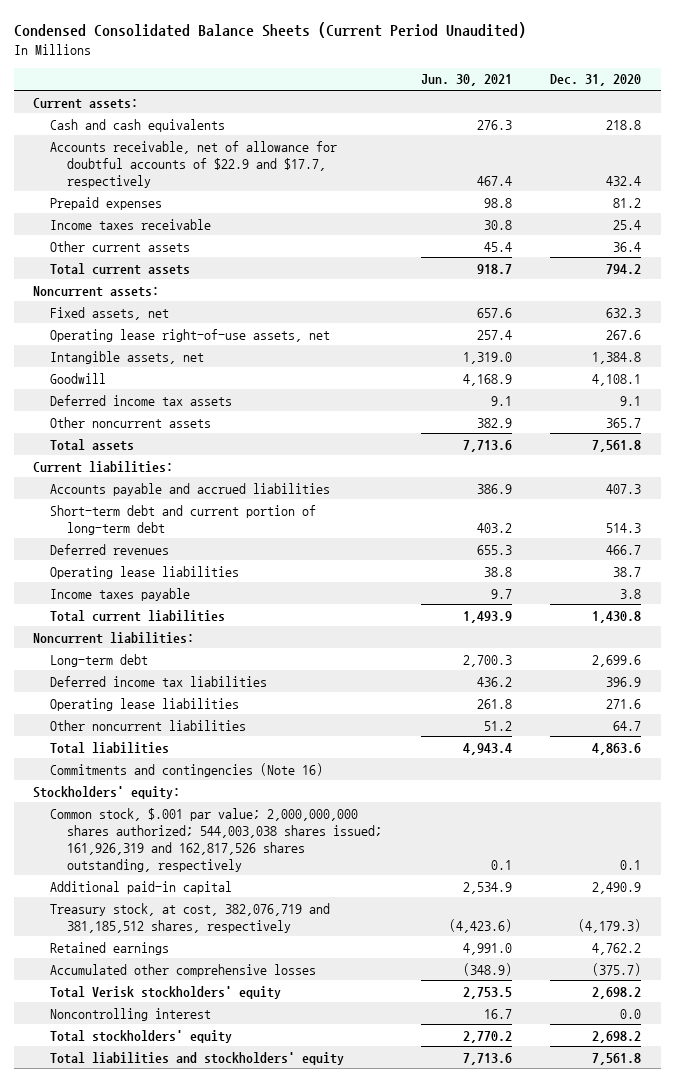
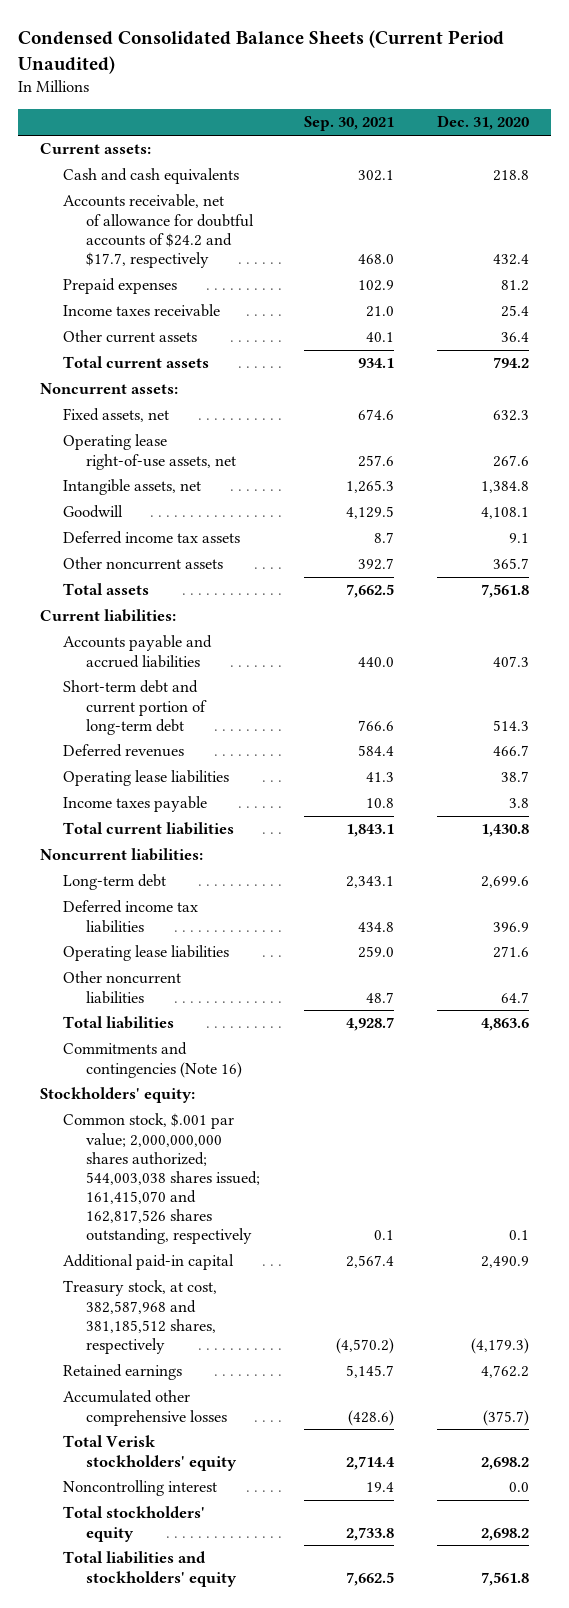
[420,74,512,87] Jun. 30, 2021 -> none
none -> [303,116,394,132] Sep. 30, 2021
[50,140,338,188] Accounts receivable, net of allowance for doubtful accounts of $22.9 and $17.7, respectively -> [62,194,254,268] Accounts receivable, net of allowance for doubtful accounts of $24.2 and $17.7, respectively
[50,807,382,872] Common stock, $.001 par value; 2,000,000,000 shares authorized; 544,003,038 shares issued; 161,926,319 and 162,817,526 shares outstanding, respectively -> [62,1113,260,1245] Common stock, $.001 par value; 2,000,000,000 shares authorized; 544,003,038 shares issued; 161,415,070 and 162,817,526 shares outstanding, respectively
[50,902,331,933] Treasury stock, at cost, 382,076,719 and 381,185,512 shares, respectively -> [62,1280,217,1354] Treasury stock, at cost, 382,587,968 and 381,185,512 shares, respectively

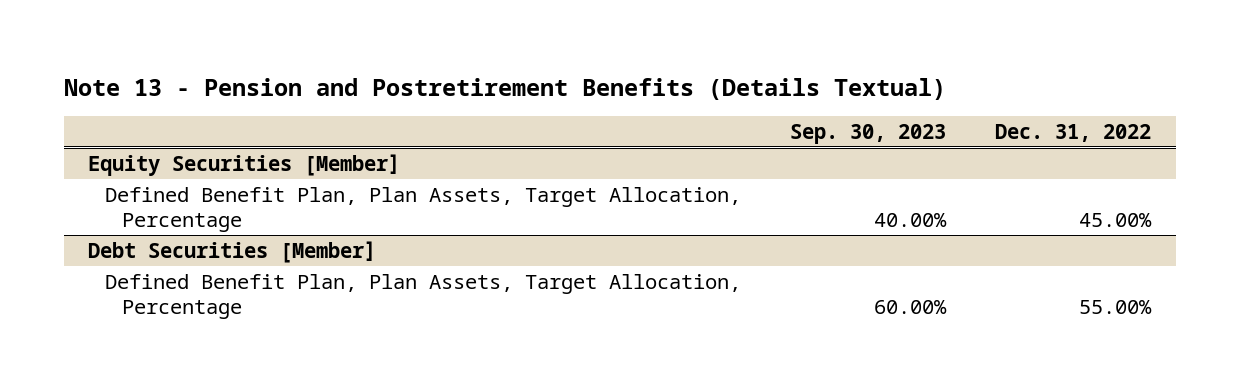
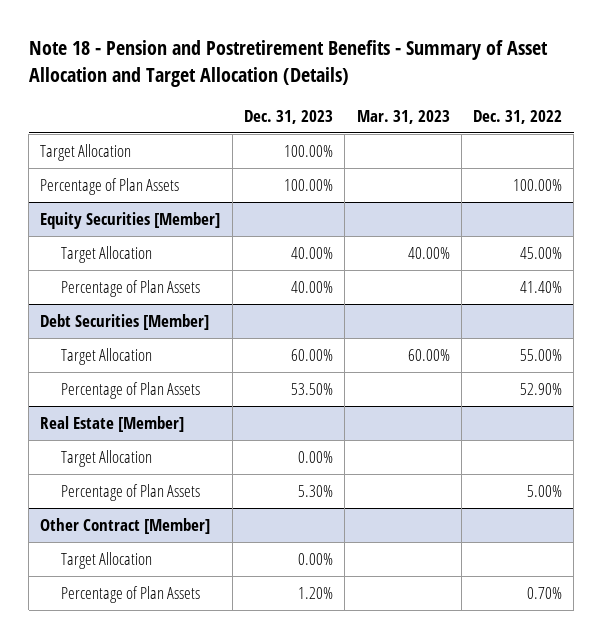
[64,77,947,100] Note 13 - Pension and Postretirement Benefits (Details Textual) -> [28,40,548,88] Note 18 - Pension and Postretirement Benefits - Summary of Asset Allocation and Target Allocation (Details)
[790,123,947,144] Sep. 30, 2023 -> none
none -> [244,110,334,125] Dec. 31, 2023
none -> [356,110,450,125] Mar. 31, 2023
none -> [40,143,132,161] Target Allocation
none -> [40,177,180,195] Percentage of Plan Assets
[105,186,742,232] Defined Benefit Plan, Plan Assets, Target Allocation, Percentage -> [60,245,152,263] Target Allocation
none -> [60,279,200,297] Percentage of Plan Assets
[105,273,742,319] Defined Benefit Plan, Plan Assets, Target Allocation, Percentage -> [60,347,152,365] Target Allocation
none -> [60,381,200,399] Percentage of Plan Assets
none -> [40,415,185,432] Real Estate [Member]
none -> [60,449,152,467] Target Allocation
none -> [60,483,200,501] Percentage of Plan Assets
none -> [40,517,211,534] Other Contract [Member]
none -> [60,551,152,569] Target Allocation
none -> [60,585,200,603] Percentage of Plan Assets

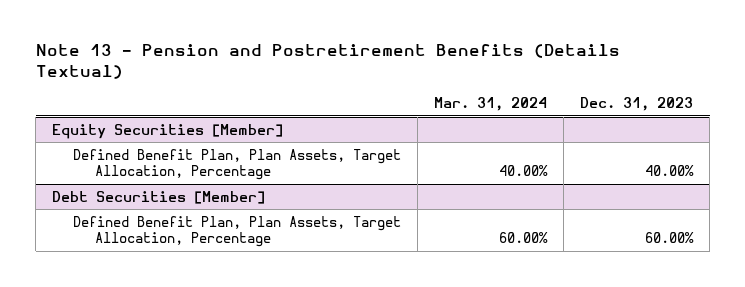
[28,40,548,88] Note 18 - Pension and Postretirement Benefits - Summary of Asset Allocation and Target Allocation (Details) -> [35,44,620,80] Note 13 - Pension and Postretirement Benefits (Details Textual)
[356,110,450,125] Mar. 31, 2023 -> none
[473,110,563,125] Dec. 31, 2022 -> none
none -> [434,97,548,112] Mar. 31, 2024
[40,143,132,161] Target Allocation -> none
[40,177,180,195] Percentage of Plan Assets -> none
[60,279,200,297] Percentage of Plan Assets -> none
[60,245,152,263] Target Allocation -> [73,148,402,181] Defined Benefit Plan, Plan Assets, Target Allocation, Percentage
[60,381,200,399] Percentage of Plan Assets -> none
[40,415,185,432] Real Estate [Member] -> none
[60,449,152,467] Target Allocation -> none
[60,483,200,501] Percentage of Plan Assets -> none
[40,517,211,534] Other Contract [Member] -> none
[60,551,152,569] Target Allocation -> none
[60,585,200,603] Percentage of Plan Assets -> none
[60,347,152,365] Target Allocation -> [73,215,402,248] Defined Benefit Plan, Plan Assets, Target Allocation, Percentage

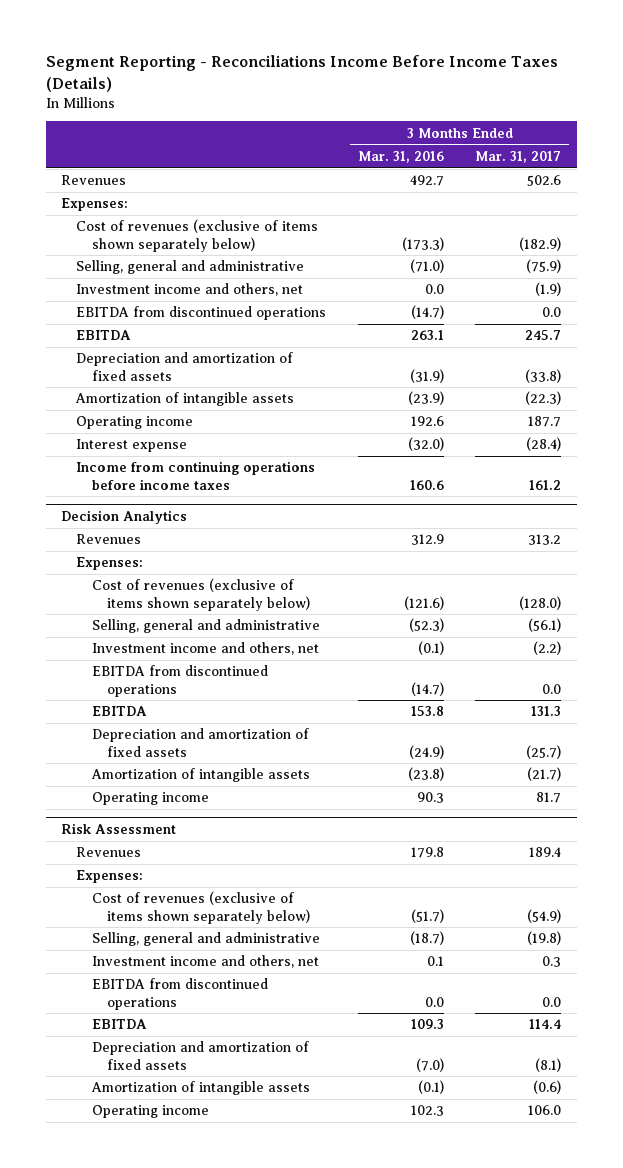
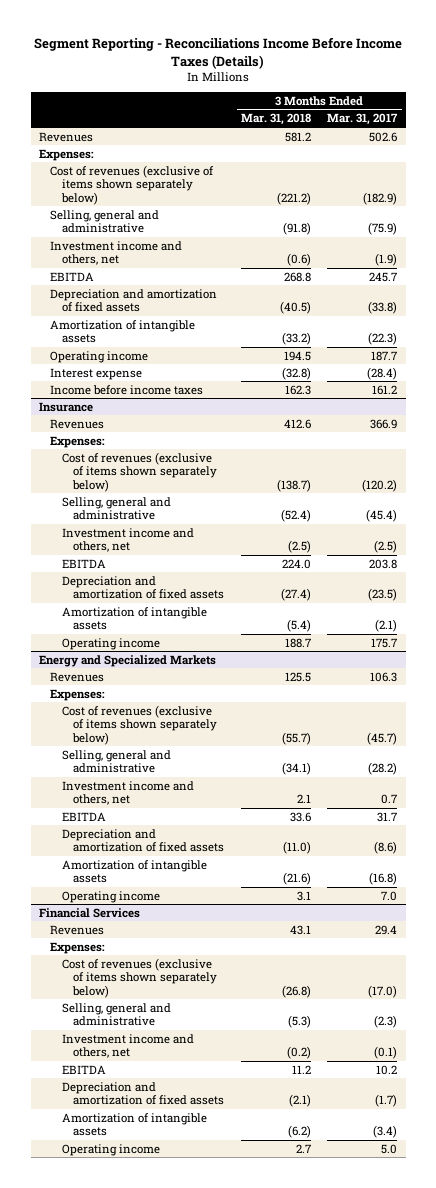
[357,150,444,163] Mar. 31, 2016 -> none
none -> [240,113,311,126] Mar. 31, 2018
[76,306,327,321] EBITDA from discontinued operations -> none
[61,509,188,524] Decision Analytics -> none
[76,461,316,490] Income from continuing operations before income taxes -> [50,384,204,395] Income before income taxes
none -> [38,401,93,412] Insurance
[528,534,562,546] 313.2 -> [370,418,398,429] 366.9
[91,665,268,697] EBITDA from discontinued operations -> none
[61,822,177,834] Risk Assessment -> none
[519,595,562,610] (128.0) -> [362,478,398,492] (120.2)
[528,618,562,633] (56.1) -> [366,509,398,523] (45.4)
[533,641,562,656] (2.2) -> [374,540,398,554] (2.5)
[531,706,562,717] 131.3 -> [369,558,398,569] 203.8
[526,744,562,759] (25.7) -> [368,588,398,602] (23.5)
[527,767,562,782] (21.7) -> [375,619,398,633] (2.1)
[536,792,562,804] 81.7 -> [371,637,398,648] 175.7
none -> [38,654,216,667] Energy and Specialized Markets
[529,847,562,858] 189.4 -> [370,671,398,682] 106.3
[91,978,268,1010] EBITDA from discontinued operations -> none
[527,908,562,923] (54.9) -> [367,731,398,745] (45.7)
[527,931,562,946] (19.8) -> [368,762,398,776] (28.2)
[542,956,562,968] 0.3 -> [381,794,398,805] 0.7
[529,1019,562,1030] 114.4 -> [377,811,398,822] 31.7
[535,1057,562,1072] (8.1) -> [374,841,398,855] (8.6)
[533,1080,562,1095] (0.6) -> [369,872,398,886] (16.8)
[528,1105,562,1116] 106.0 -> [381,890,398,901] 7.0
none -> [38,907,140,918] Financial Services
none -> [50,924,105,935] Revenues
none -> [50,941,106,954] Expenses:
none -> [61,957,218,998] Cost of revenues (exclusive of items shown separately below)
none -> [61,1002,171,1027] Selling, general and administrative
none -> [61,1033,194,1059] Investment income and others, net
none -> [61,1064,106,1074] EBITDA
none -> [61,1081,225,1106] Depreciation and amortization of fixed assets
none -> [61,1112,207,1137] Amortization of intangible assets
none -> [61,1143,160,1156] Operating income

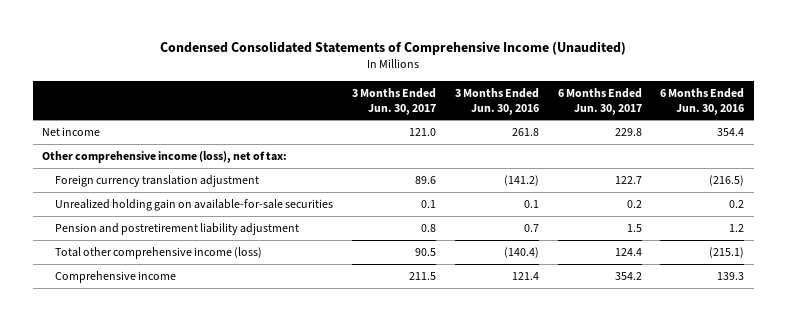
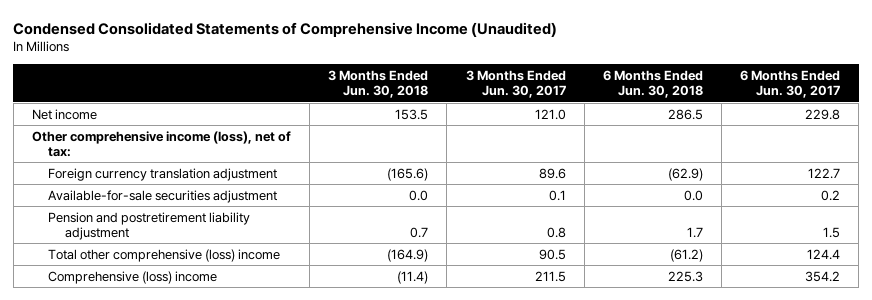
[454,87,539,115] 3 Months Ended Jun. 30, 2016 -> none
[660,87,745,115] 6 Months Ended Jun. 30, 2016 -> none
none -> [328,70,429,99] 3 Months Ended Jun. 30, 2018
none -> [602,70,703,99] 6 Months Ended Jun. 30, 2018
[55,198,334,211] Unrealized holding gain on available-for-sale securities -> [48,189,278,203] Available-for-sale securities adjustment
[55,246,263,259] Total other comprehensive income (loss) -> [48,248,281,262] Total other comprehensive (loss) income
[55,270,177,283] Comprehensive income -> [48,270,218,284] Comprehensive (loss) income

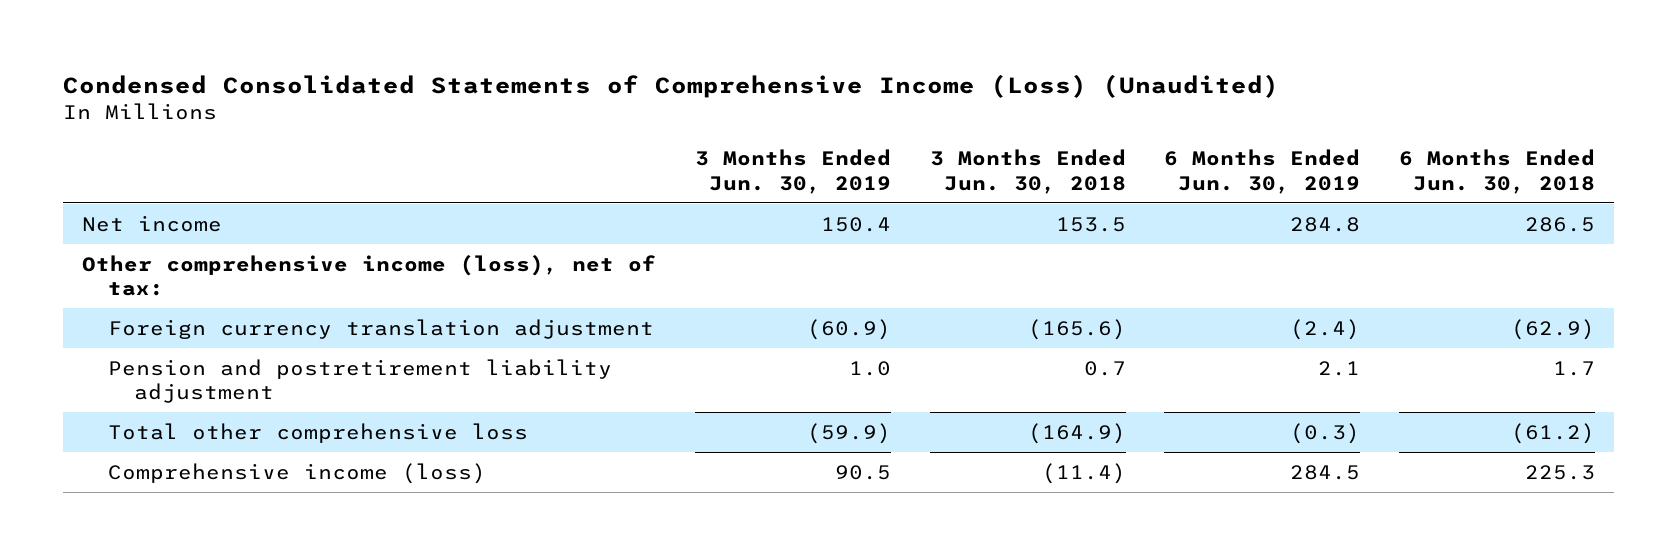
[13,21,558,37] Condensed Consolidated Statements of Comprehensive Income (Unaudited) -> [62,73,1279,98] Condensed Consolidated Statements of Comprehensive Income (Loss) (Unaudited)
[465,70,566,99] 3 Months Ended Jun. 30, 2017 -> none
[740,70,841,99] 6 Months Ended Jun. 30, 2017 -> none
none -> [695,148,892,194] 3 Months Ended Jun. 30, 2019
none -> [1164,148,1361,194] 6 Months Ended Jun. 30, 2019
[48,189,278,203] Available-for-sale securities adjustment -> none
[48,248,281,262] Total other comprehensive (loss) income -> [107,422,528,443] Total other comprehensive loss
[48,270,218,284] Comprehensive (loss) income -> [107,462,486,484] Comprehensive income (loss)

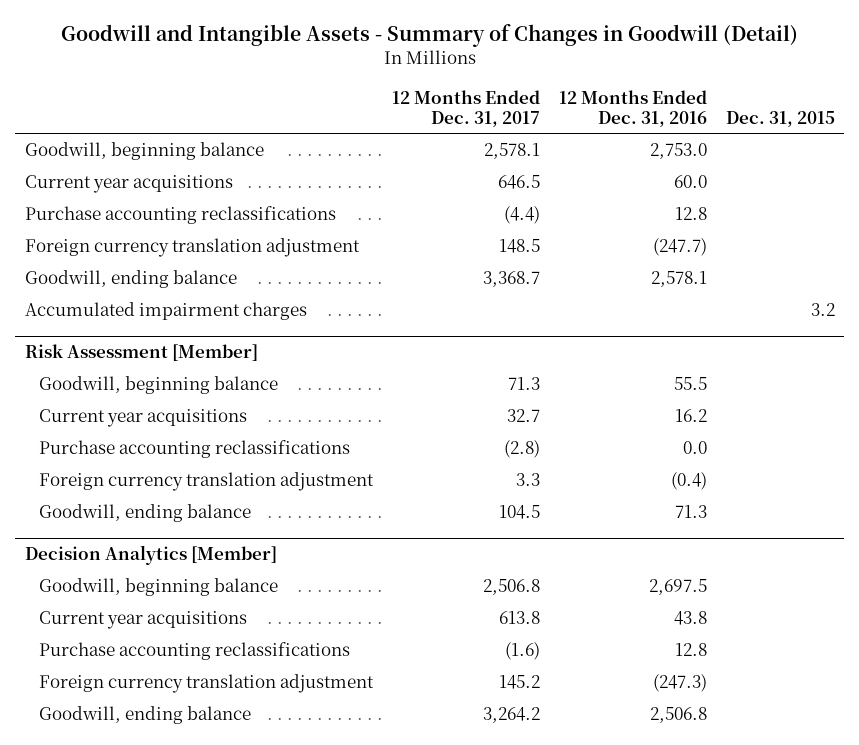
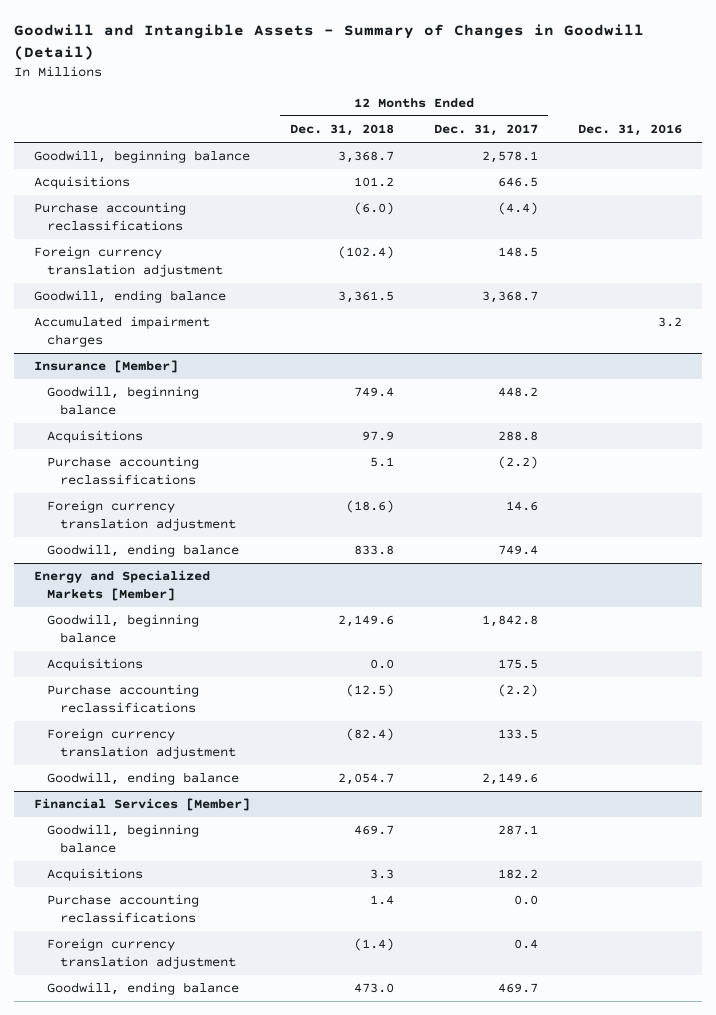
[558,89,707,127] 12 Months Ended Dec. 31, 2016 -> none
[725,110,835,127] Dec. 31, 2015 -> none
none -> [289,123,394,136] Dec. 31, 2018
none -> [577,123,682,136] Dec. 31, 2016
[24,175,233,194] Current year acquisitions -> [33,176,130,190] Acquisitions
[24,344,258,362] Risk Assessment [Member] -> none
[24,545,277,566] Decision Analytics [Member] -> none
none -> [33,360,178,374] Insurance [Member]
[508,377,541,391] 71.3 -> [497,387,538,398] 448.2
[39,409,248,428] Current year acquisitions -> [46,430,143,444] Acquisitions
[507,409,541,423] 32.7 -> [497,431,538,442] 288.8
[504,440,541,459] (2.8) -> [497,456,538,470] (2.2)
[516,473,541,487] 3.3 -> [505,501,538,512] 14.6
[499,505,541,520] 104.5 -> [497,545,538,556] 749.4
none -> [33,570,210,601] Energy and Specialized Markets [Member]
[483,579,541,596] 2,506.8 -> [481,615,538,628] 1,842.8
[39,611,248,630] Current year acquisitions -> [46,658,143,672] Acquisitions
[499,611,541,625] 613.8 -> [497,659,538,670] 175.5
[505,642,541,661] (1.6) -> [497,684,538,698] (2.2)
[499,675,541,690] 145.2 -> [497,729,538,740] 133.5
[483,707,541,724] 3,264.2 -> [481,773,538,786] 2,149.6
none -> [33,798,250,812] Financial Services [Member]
none -> [46,824,199,853] Goodwill, beginning balance
none -> [46,868,143,882] Acquisitions
none -> [46,894,199,923] Purchase accounting reclassifications
none -> [46,938,236,969] Foreign currency translation adjustment
none -> [46,982,239,996] Goodwill, ending balance

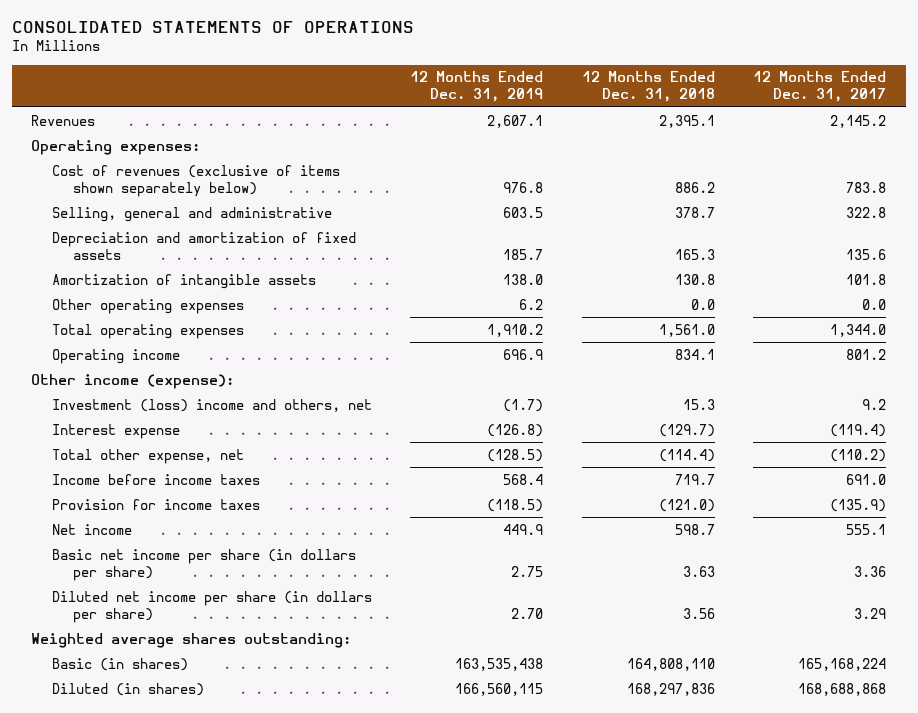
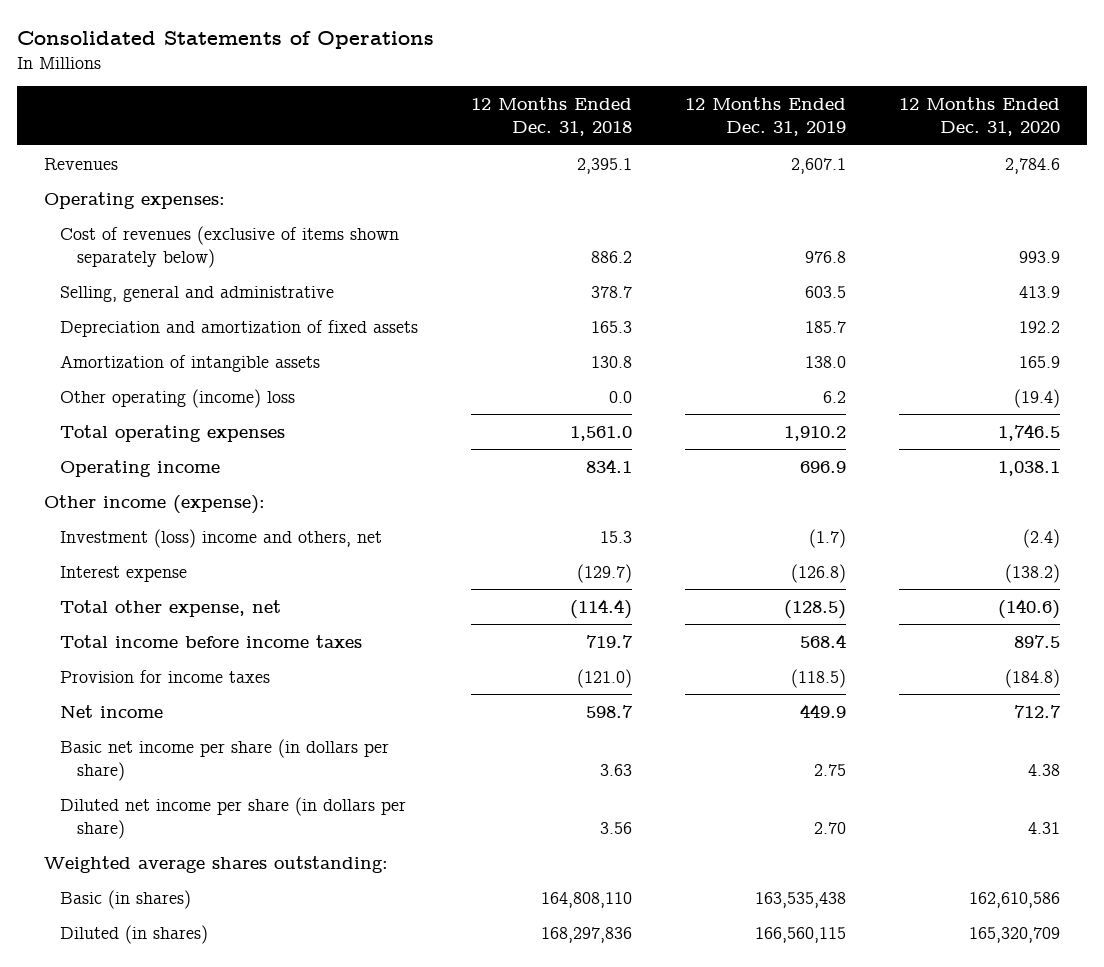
[12,21,415,34] CONSOLIDATED STATEMENTS OF OPERATIONS -> [17,30,435,49] Consolidated Statements of Operations
[753,71,887,103] 12 Months Ended Dec. 31, 2017 -> none
none -> [899,97,1061,137] 12 Months Ended Dec. 31, 2020
[51,298,244,314] Other operating expenses -> none
none -> [60,388,296,408] Other operating (income) loss
[51,473,260,485] Income before income taxes -> [60,634,363,648] Total income before income taxes

